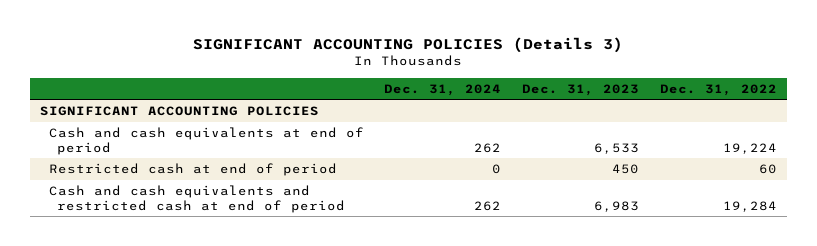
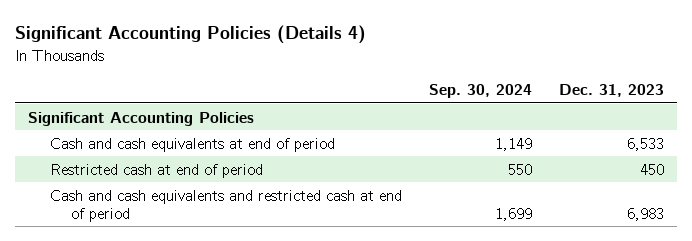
[193,36,624,53] SIGNIFICANT ACCOUNTING POLICIES (Details 3) -> [14,25,366,45] Significant Accounting Policies (Details 4)
[384,83,502,96] Dec. 31, 2024 -> none
[659,83,777,96] Dec. 31, 2022 -> none
none -> [428,84,532,99] Sep. 30, 2024
[40,106,320,117] SIGNIFICANT ACCOUNTING POLICIES -> [28,111,255,126] Significant Accounting Policies

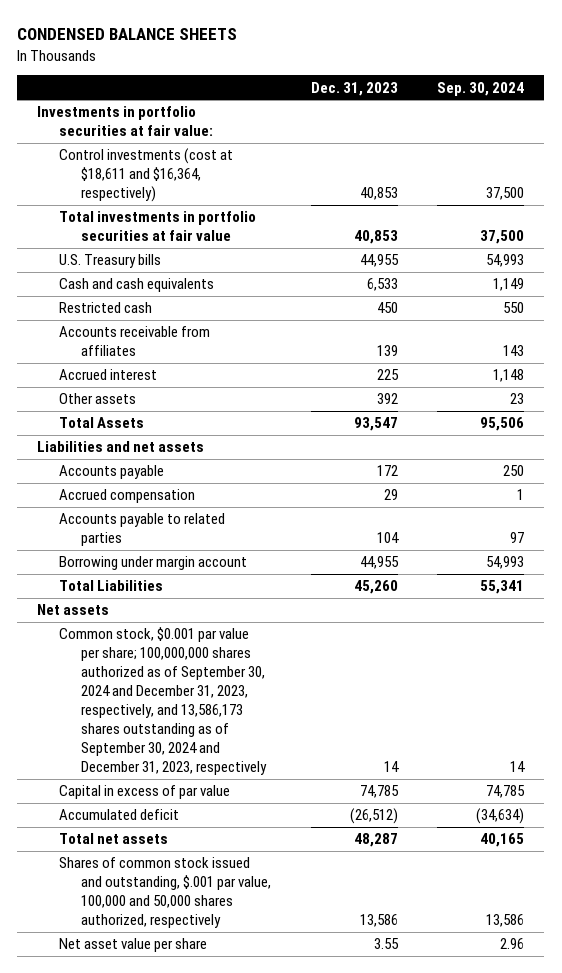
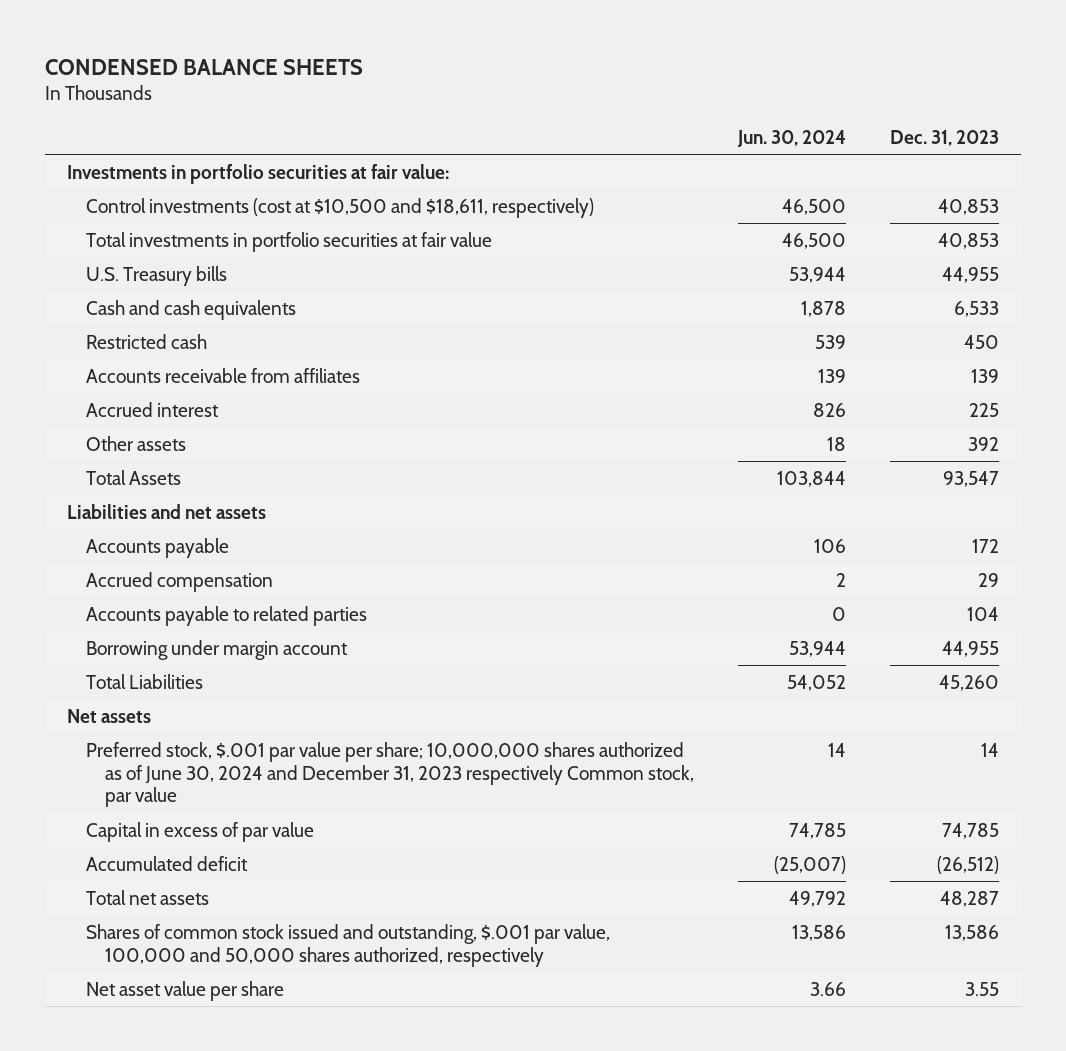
[437,81,525,96] Sep. 30, 2024 -> none
none -> [737,129,847,147] Jun. 30, 2024
[59,148,234,203] Control investments (cost at $18,611 and $16,364, respectively) -> [86,197,595,218] Control investments (cost at $10,500 and $18,611, respectively)
[59,627,268,776] Common stock, $0.001 par value per share; 100,000,000 shares authorized as of September 30, 2024 and December 31, 2023, respectively, and 13,586,173 shares outstanding as of September 30, 2024 and December 31, 2023, respectively -> [86,741,695,808] Preferred stock, $.001 par value per share; 10,000,000 shares authorized as of June 30, 2024 and December 31, 2023 respectively Common stock, par value

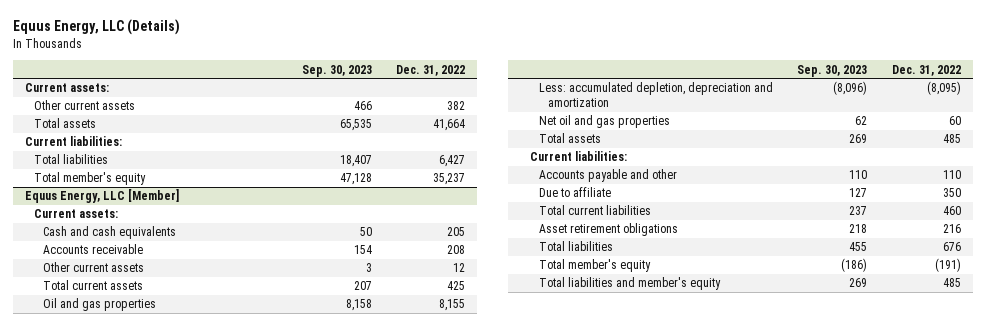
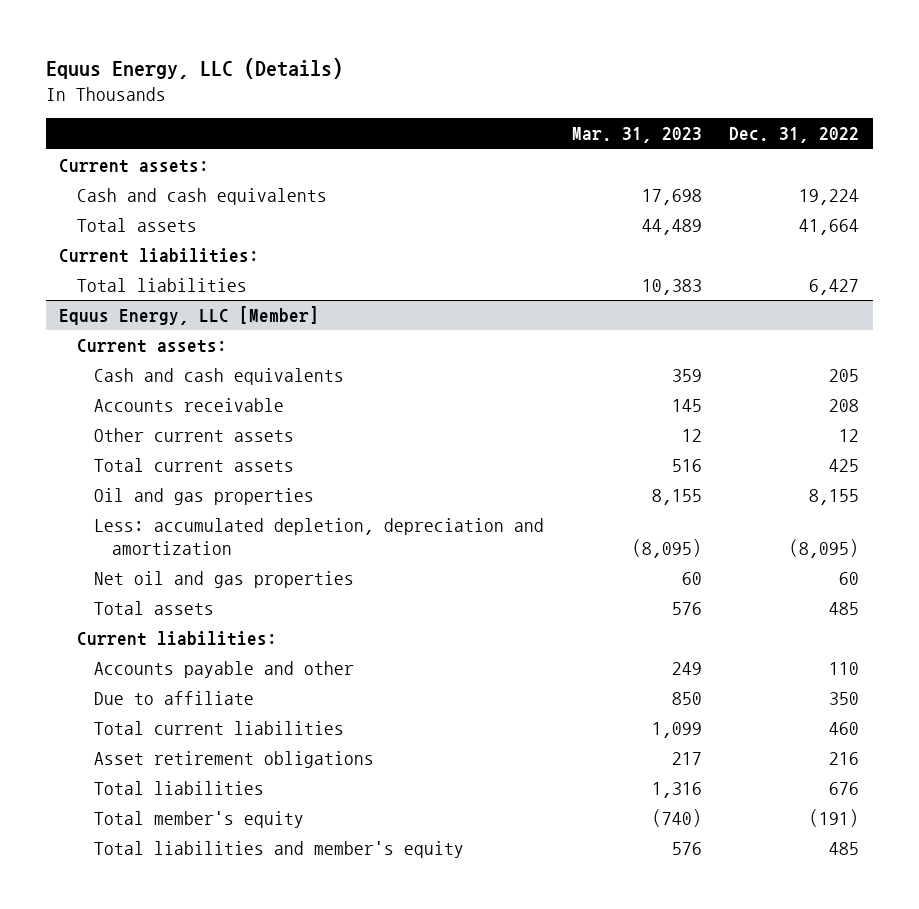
[301,64,372,77] Sep. 30, 2023 -> none
none -> [571,127,702,144] Mar. 31, 2023
[34,100,136,111] Other current assets -> none
none -> [76,188,327,206] Cash and cash equivalents
[34,172,147,186] Total member's equity -> none

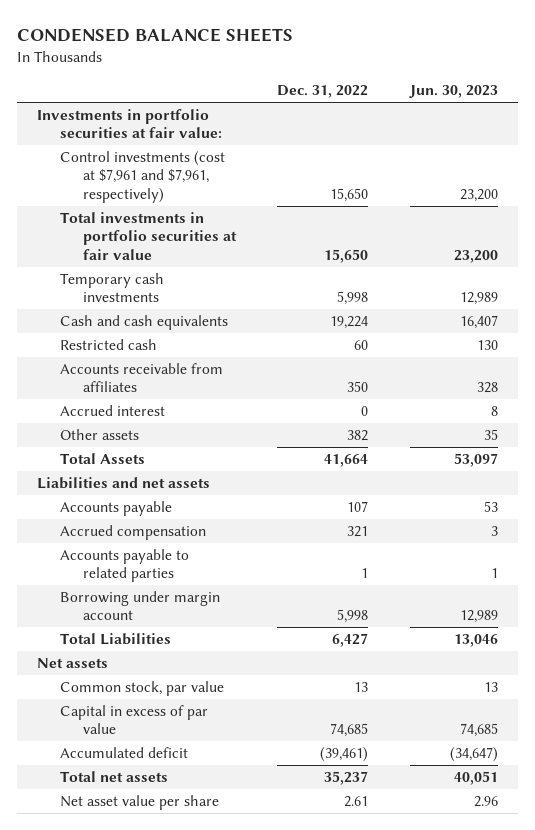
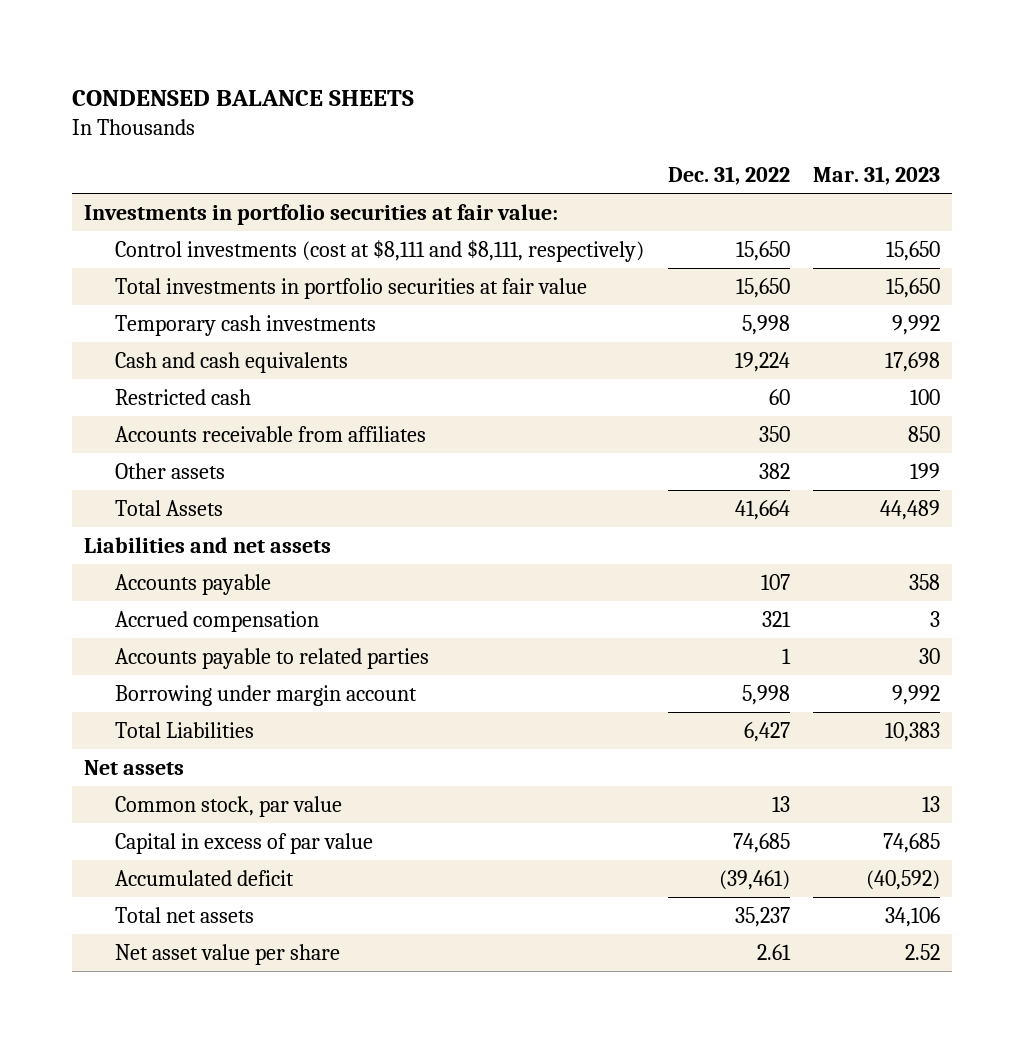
[408,84,498,98] Jun. 30, 2023 -> none
none -> [813,166,941,186] Mar. 31, 2023
[60,151,226,203] Control investments (cost at $7,961 and $7,961, respectively) -> [114,239,644,262] Control investments (cost at $8,111 and $8,111, respectively)
[60,405,166,417] Accrued interest -> none

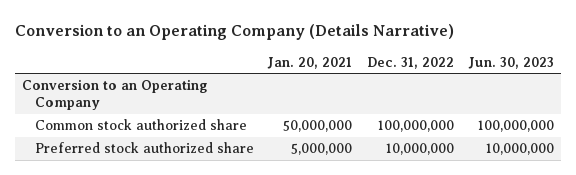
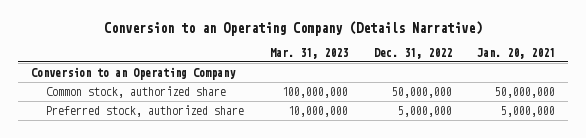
[467,56,554,69] Jun. 30, 2023 -> none
none -> [269,47,348,59] Mar. 31, 2023
[34,119,247,131] Common stock authorized share -> [46,85,227,98] Common stock, authorized share
[378,120,455,133] 100,000,000 -> [391,86,452,98] 50,000,000
[34,142,254,154] Preferred stock authorized share -> [46,104,245,117] Preferred stock, authorized share
[386,143,455,156] 10,000,000 -> [397,105,452,117] 5,000,000

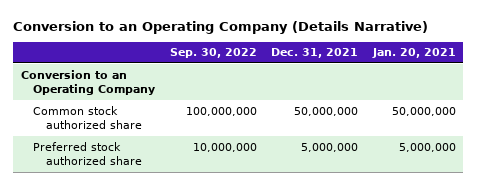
[269,47,348,59] Mar. 31, 2023 -> none
[373,47,452,59] Dec. 31, 2022 -> none
none -> [169,48,257,59] Sep. 30, 2022
none -> [271,48,359,59] Dec. 31, 2021
[46,85,227,98] Common stock, authorized share -> [33,105,142,129] Common stock authorized share
[46,104,245,117] Preferred stock, authorized share -> [33,141,142,165] Preferred stock authorized share

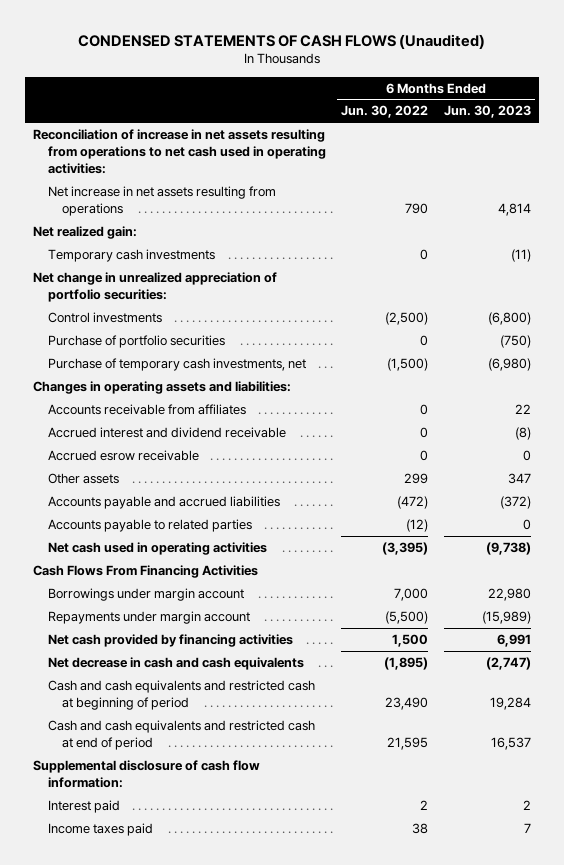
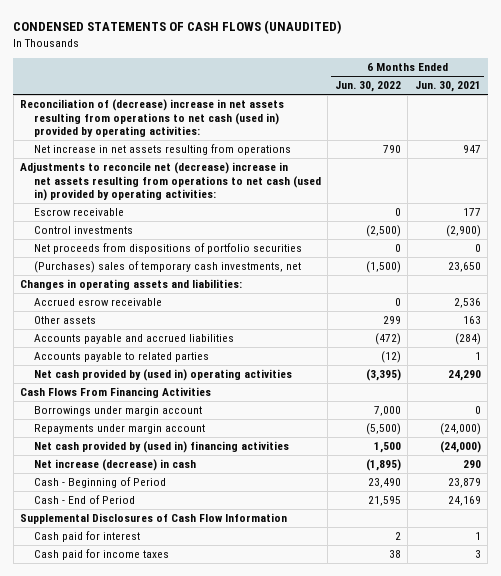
[77,33,485,49] CONDENSED STATEMENTS OF CASH FLOWS (Unaudited) -> [13,20,342,35] CONDENSED STATEMENTS OF CASH FLOWS (UNAUDITED)
[443,105,531,119] Jun. 30, 2023 -> none
none -> [414,81,481,93] Jun. 30, 2021
[32,129,326,175] Reconciliation of increase in net assets resulting from operations to net cash used in operating activities: -> [20,99,285,138] Reconciliation of (decrease) increase in net assets resulting from operations to net cash (used in) provided by operating activities:
[32,226,137,240] Net realized gain: -> none
[47,249,215,263] Temporary cash investments -> none
[32,272,277,303] Net change in unrealized appreciation of portfolio securities: -> none
none -> [20,162,321,202] Adjustments to reconcile net (decrease) increase in net assets resulting from operations to net cash (used in) provided by operating activities:
none -> [33,208,124,217] Escrow receivable
[47,335,225,349] Purchase of portfolio securities -> none
none -> [33,243,302,255] Net proceeds from dispositions of portfolio securities
[47,358,306,372] Purchase of temporary cash investments, net -> [33,261,301,274] (Purchases) sales of temporary cash investments, net
[47,404,246,416] Accounts receivable from affiliates -> none
[47,427,286,439] Accrued interest and dividend receivable -> none
[47,542,267,556] Net cash used in operating activities -> [33,369,292,382] Net cash provided by (used in) operating activities
[47,634,293,648] Net cash provided by financing activities -> [33,441,289,454] Net cash provided by (used in) financing activities
[47,657,304,671] Net decrease in cash and cash equivalents -> [33,459,196,472] Net increase (decrease) in cash
[47,680,315,711] Cash and cash equivalents and restricted cash at beginning of period -> [33,477,166,489] Cash - Beginning of Period
[47,720,315,751] Cash and cash equivalents and restricted cash at end of period -> [33,495,135,505] Cash - End of Period
[32,760,260,789] Supplemental disclosure of cash flow information: -> [20,513,288,525] Supplemental Disclosures of Cash Flow Information
[47,800,120,814] Interest paid -> [33,531,140,543] Cash paid for interest
[47,823,153,837] Income taxes paid -> [33,549,169,561] Cash paid for income taxes

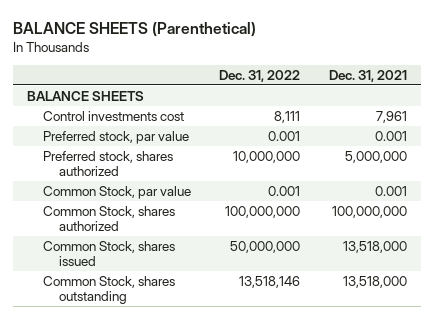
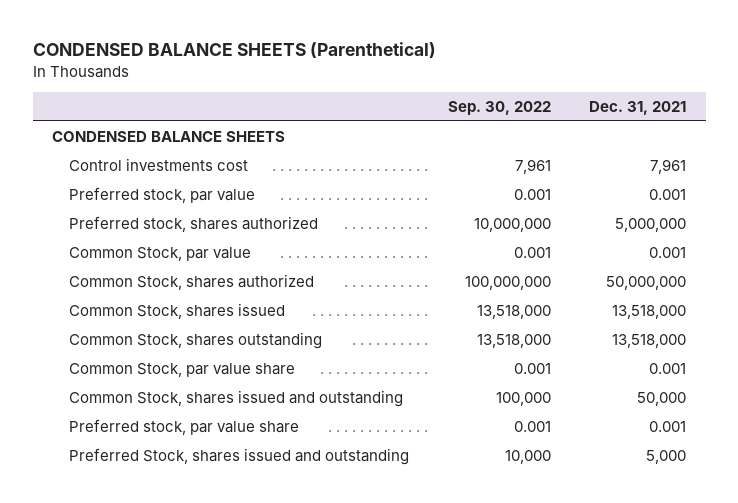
[12,21,256,37] BALANCE SHEETS (Parenthetical) -> [32,42,436,59] CONDENSED BALANCE SHEETS (Parenthetical)
[219,69,301,82] Dec. 31, 2022 -> none
none -> [447,100,551,115] Sep. 30, 2022
[27,90,145,101] BALANCE SHEETS -> [52,130,286,142] CONDENSED BALANCE SHEETS
[332,205,408,218] 100,000,000 -> [606,275,687,290] 50,000,000
none -> [68,362,295,377] Common Stock, par value share
none -> [68,389,403,407] Common Stock, shares issued and outstanding
none -> [68,418,299,435] Preferred stock, par value share
none -> [68,447,409,465] Preferred Stock, shares issued and outstanding

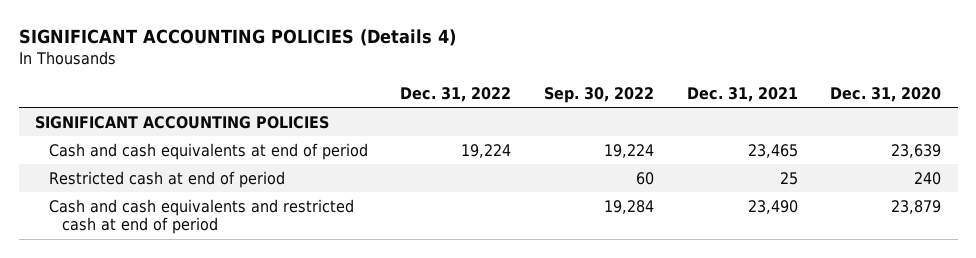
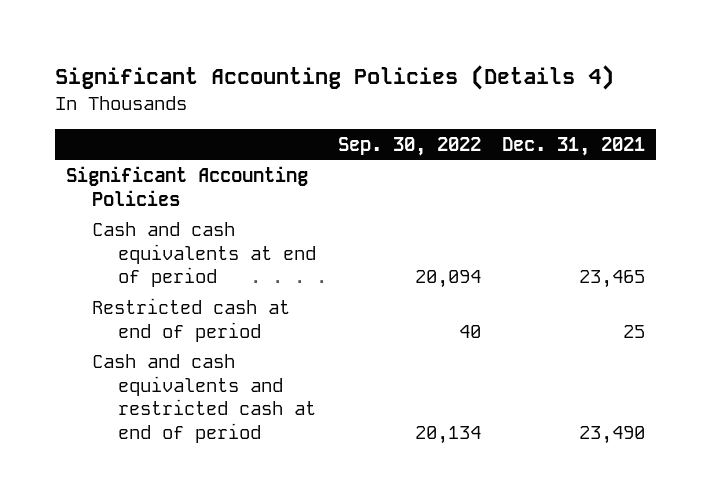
[18,28,456,46] SIGNIFICANT ACCOUNTING POLICIES (Details 4) -> [54,65,614,91] Significant Accounting Policies (Details 4)
[400,87,512,103] Dec. 31, 2022 -> none
[830,87,942,103] Dec. 31, 2020 -> none
[34,115,329,129] SIGNIFICANT ACCOUNTING POLICIES -> [65,165,308,206] Significant Accounting Policies
[603,143,654,158] 19,224 -> [414,270,481,289] 20,094
[635,171,654,185] 60 -> [458,324,481,338] 40
[603,199,654,214] 19,284 -> [414,426,481,445] 20,134

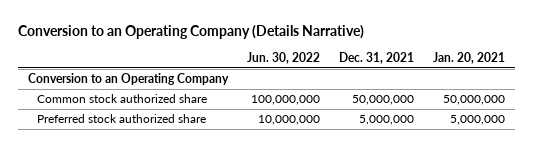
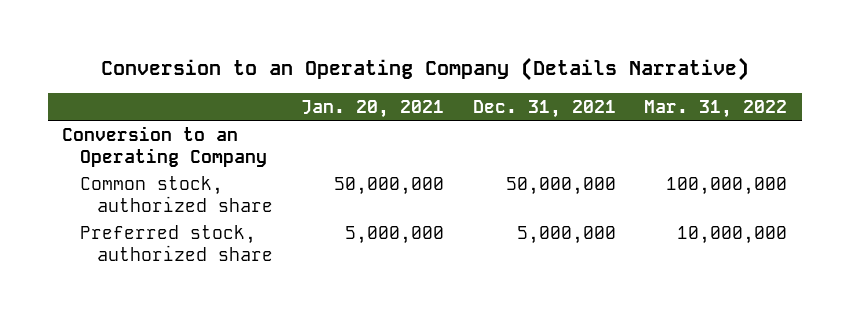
[246,51,320,64] Jun. 30, 2022 -> none
none -> [644,99,788,118] Mar. 31, 2022
[36,94,207,104] Common stock authorized share -> [79,175,273,212] Common stock, authorized share
[36,114,206,124] Preferred stock authorized share -> [79,224,273,261] Preferred stock, authorized share

